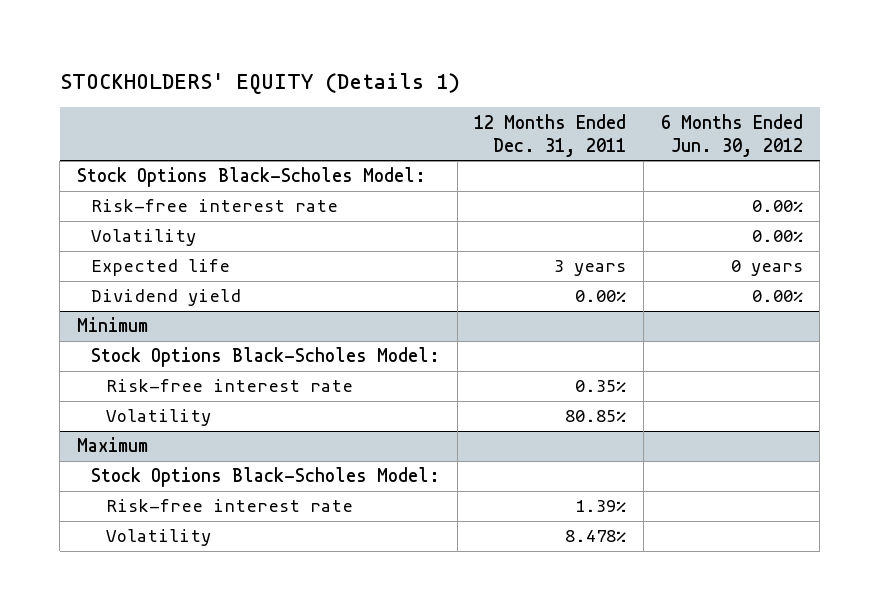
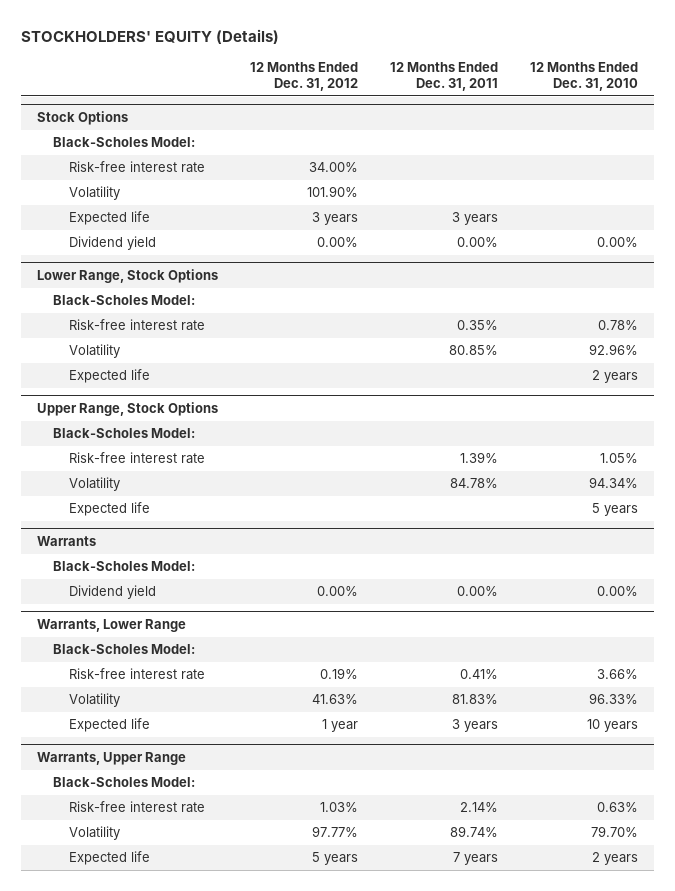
[59,72,460,94] STOCKHOLDERS' EQUITY (Details 1) -> [21,28,280,44] STOCKHOLDERS' EQUITY (Details)
[660,113,803,157] 6 Months Ended Jun. 30, 2012 -> none
none -> [250,62,359,92] 12 Months Ended Dec. 31, 2012
none -> [529,62,638,92] 12 Months Ended Dec. 31, 2010
none -> [37,111,129,126] Stock Options
[76,167,426,188] Stock Options Black-Scholes Model: -> [53,137,196,148] Black-Scholes Model:
[76,317,148,333] Minimum -> none
none -> [37,269,219,284] Lower Range, Stock Options
[91,347,441,368] Stock Options Black-Scholes Model: -> [53,295,196,306] Black-Scholes Model:
[76,437,148,453] Maximum -> none
none -> [69,369,151,384] Expected life
none -> [37,402,219,417] Upper Range, Stock Options
[91,467,441,488] Stock Options Black-Scholes Model: -> [53,428,196,439] Black-Scholes Model:
[565,530,627,543] 8.478% -> [449,478,498,489] 84.78%
none -> [69,502,151,517] Expected life
none -> [37,536,97,547] Warrants
none -> [53,561,196,572] Black-Scholes Model:
none -> [69,585,157,600] Dividend yield
none -> [37,619,187,633] Warrants, Lower Range
none -> [53,644,196,655] Black-Scholes Model:
none -> [69,668,206,681] Risk-free interest rate
none -> [69,693,121,708] Volatility
none -> [69,718,151,733] Expected life
none -> [37,752,187,766] Warrants, Upper Range
none -> [53,777,196,788] Black-Scholes Model:
none -> [69,801,206,814] Risk-free interest rate
none -> [69,826,121,841] Volatility
none -> [69,851,151,866] Expected life

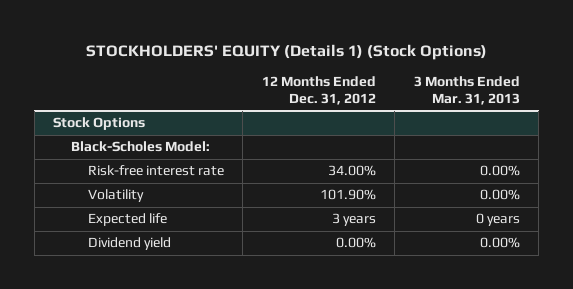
[21,28,280,44] STOCKHOLDERS' EQUITY (Details) -> [85,43,487,60] STOCKHOLDERS' EQUITY (Details 1) (Stock Options)
[389,62,498,92] 12 Months Ended Dec. 31, 2011 -> none
[529,62,638,92] 12 Months Ended Dec. 31, 2010 -> none
none -> [413,75,520,105] 3 Months Ended Mar. 31, 2013
[37,269,219,284] Lower Range, Stock Options -> none
[53,295,196,306] Black-Scholes Model: -> none
[69,319,206,332] Risk-free interest rate -> none
[69,344,121,359] Volatility -> none
[69,369,151,384] Expected life -> none
[37,402,219,417] Upper Range, Stock Options -> none
[53,428,196,439] Black-Scholes Model: -> none
[69,452,206,465] Risk-free interest rate -> none
[69,477,121,492] Volatility -> none
[69,502,151,517] Expected life -> none
[37,536,97,547] Warrants -> none
[53,561,196,572] Black-Scholes Model: -> none
[69,585,157,600] Dividend yield -> none
[37,619,187,633] Warrants, Lower Range -> none
[53,644,196,655] Black-Scholes Model: -> none
[69,668,206,681] Risk-free interest rate -> none
[69,693,121,708] Volatility -> none
[69,718,151,733] Expected life -> none
[37,752,187,766] Warrants, Upper Range -> none
[53,777,196,788] Black-Scholes Model: -> none
[69,801,206,814] Risk-free interest rate -> none
[69,826,121,841] Volatility -> none
[69,851,151,866] Expected life -> none

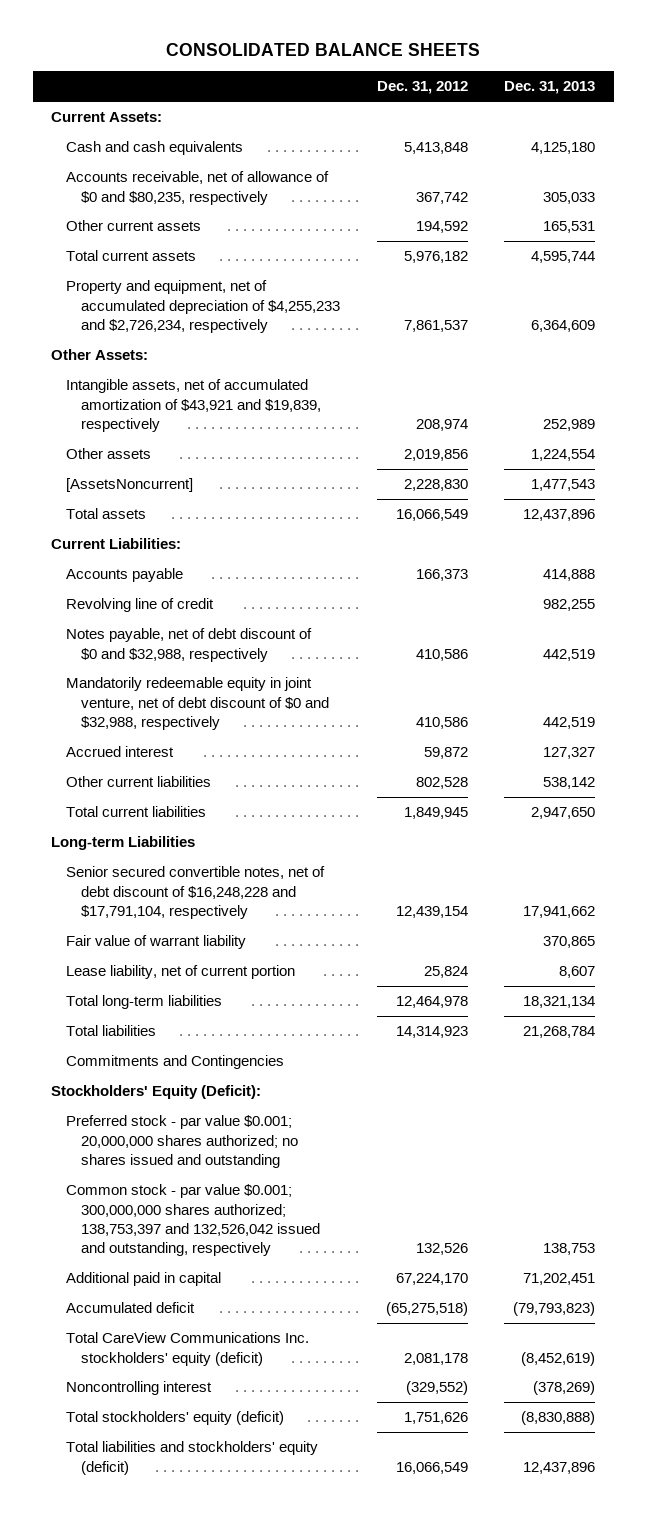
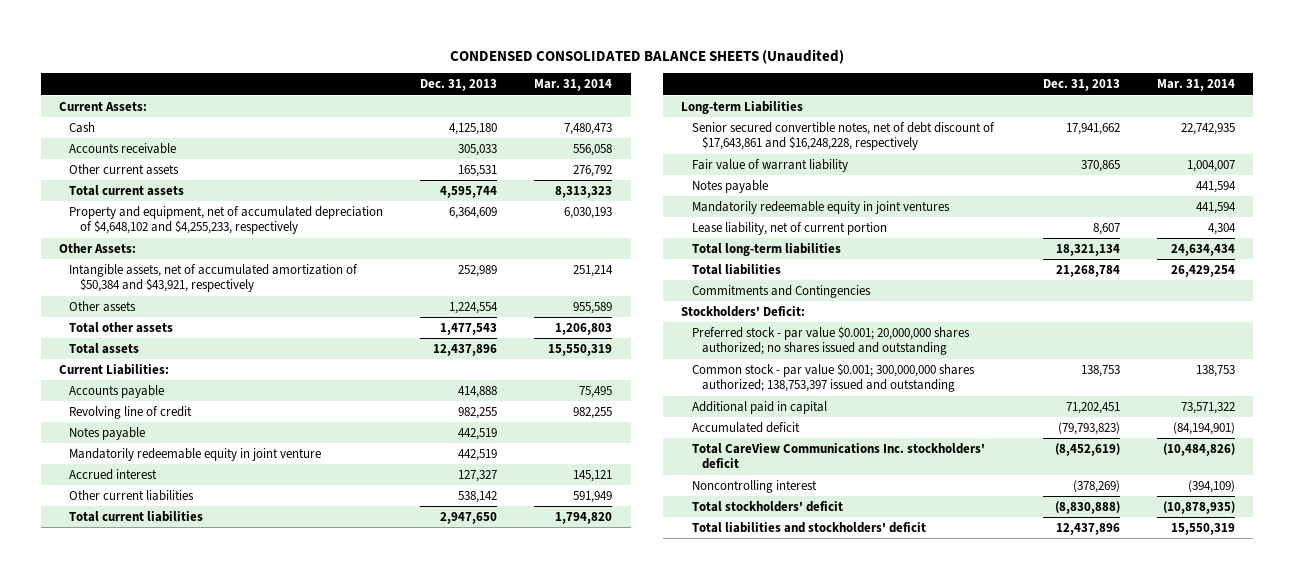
[166,42,481,56] CONSOLIDATED BALANCE SHEETS -> [449,48,844,64] CONDENSED CONSOLIDATED BALANCE SHEETS (Unaudited)
[376,81,468,95] Dec. 31, 2012 -> none
none -> [534,79,613,92] Mar. 31, 2014
[66,141,244,156] Cash and cash equivalents -> [69,121,96,133] Cash
[66,171,330,205] Accounts receivable, net of allowance of $0 and $80,235, respectively -> [69,142,177,154] Accounts receivable
[66,280,341,334] Property and equipment, net of accumulated depreciation of $4,255,233 and $2,726,234, respectively -> [69,205,384,235] Property and equipment, net of accumulated depreciation of $4,648,102 and $4,255,233, respectively
[66,379,322,433] Intangible assets, net of accumulated amortization of $43,921 and $19,839, respectively -> [69,263,359,293] Intangible assets, net of accumulated amortization of $50,384 and $43,921, respectively
[66,478,194,493] [AssetsNoncurrent] -> [69,321,174,333] Total other assets
[66,628,313,662] Notes payable, net of debt discount of $0 and $32,988, respectively -> [69,426,146,440] Notes payable
[66,677,330,731] Mandatorily redeemable equity in joint venture, net of debt discount of $0 and $32,988, respectively -> [69,447,322,461] Mandatorily redeemable equity in joint venture
[66,866,326,920] Senior secured convertible notes, net of debt discount of $16,248,228 and $17,791,104, respectively -> [691,121,995,151] Senior secured convertible notes, net of debt discount of $17,643,861 and $16,248,228, respectively
none -> [691,179,768,193] Notes payable
none -> [691,200,950,214] Mandatorily redeemable equity in joint ventures
[50,1085,261,1100] Stockholders' Equity (Deficit): -> [681,305,806,317] Stockholders' Deficit:
[66,1184,321,1257] Common stock - par value $0.001; 300,000,000 shares authorized; 138,753,397 and 132,526,042 issued and outstanding, respectively -> [691,362,975,393] Common stock - par value $0.001; 300,000,000 shares authorized; 138,753,397 issued and outstanding
[66,1332,310,1366] Total CareView Communications Inc. stockholders' equity (deficit) -> [691,442,985,470] Total CareView Communications Inc. stockholders' deficit
[66,1411,285,1426] Total stockholders' equity (deficit) -> [691,500,843,512] Total stockholders' deficit
[66,1441,319,1475] Total liabilities and stockholders' equity (deficit) -> [691,521,926,533] Total liabilities and stockholders' deficit

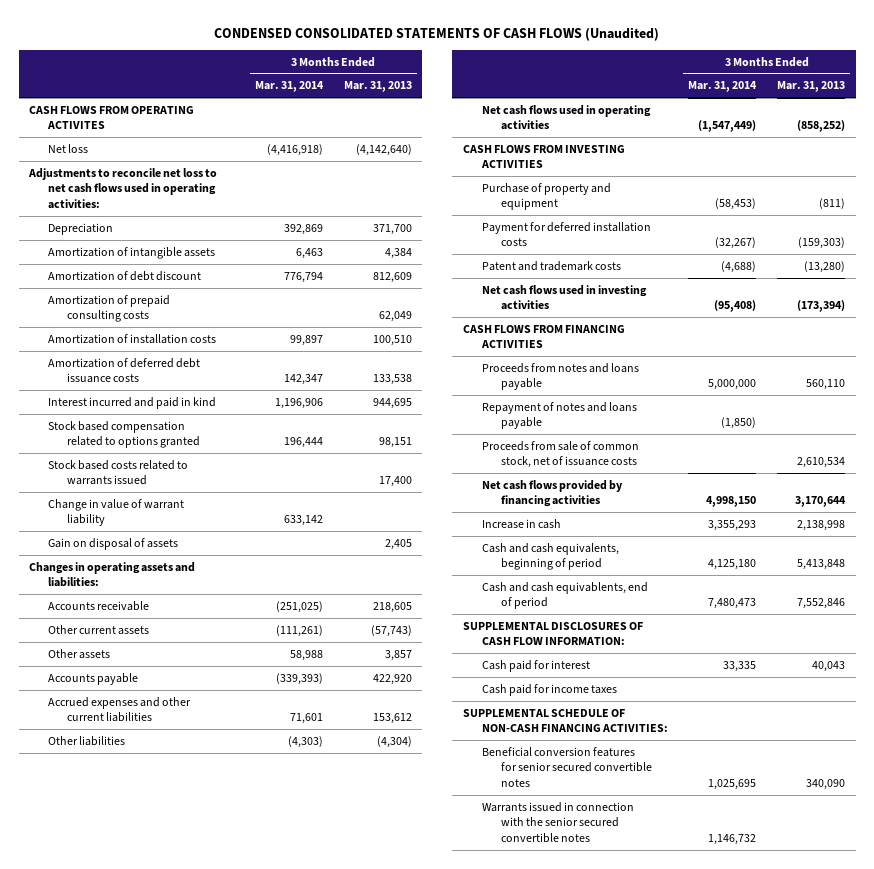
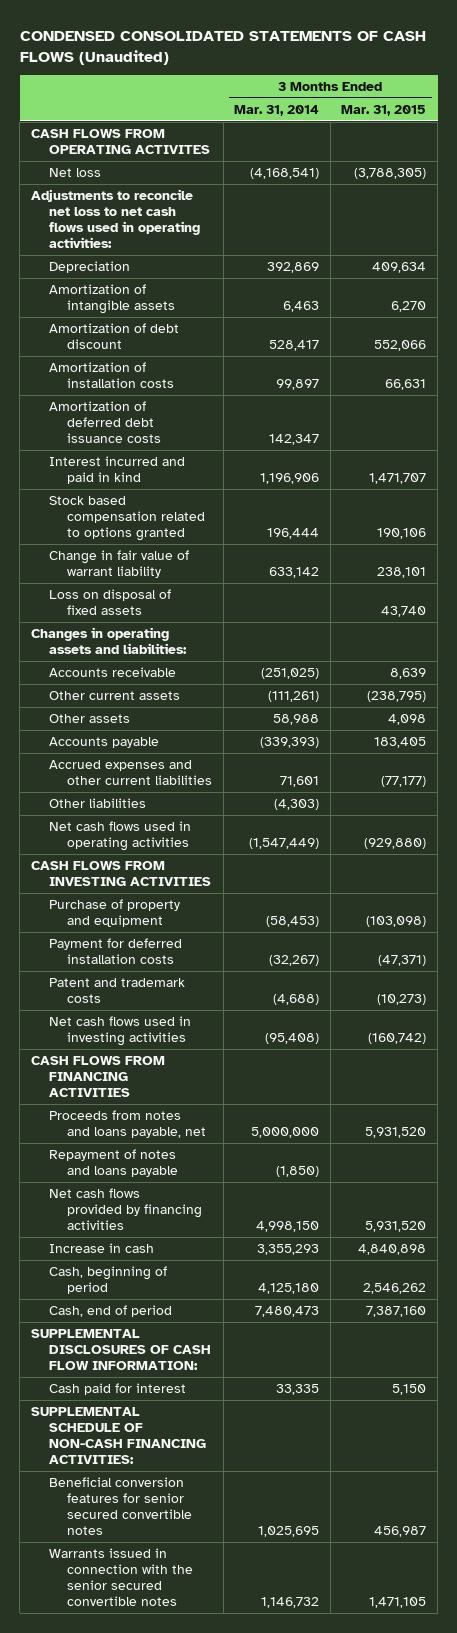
[343,81,412,93] Mar. 31, 2013 -> none
none -> [341,104,427,116] Mar. 31, 2015
[266,143,323,156] (4,416,918) -> [250,167,320,179] (4,168,541)
[48,294,171,323] Amortization of prepaid consulting costs -> none
[283,271,323,283] 776,794 -> [269,340,320,352] 528,417
[48,459,189,486] Stock based costs related to warrants issued -> none
[48,498,185,527] Change in value of warrant liability -> [48,549,189,579] Change in fair value of warrant liability
[48,537,179,550] Gain on disposal of assets -> [48,588,171,616] Loss on disposal of fixed assets
[481,362,639,391] Proceeds from notes and loans payable -> [48,1109,206,1139] Proceeds from notes and loans payable, net
[481,440,639,469] Proceeds from sale of common stock, net of issuance costs -> none
[481,542,619,571] Cash and cash equivalents, beginning of period -> [48,1265,167,1295] Cash, beginning of period
[481,581,648,610] Cash and cash equivablents, end of period -> [48,1304,172,1317] Cash, end of period
[481,683,617,696] Cash paid for income taxes -> none

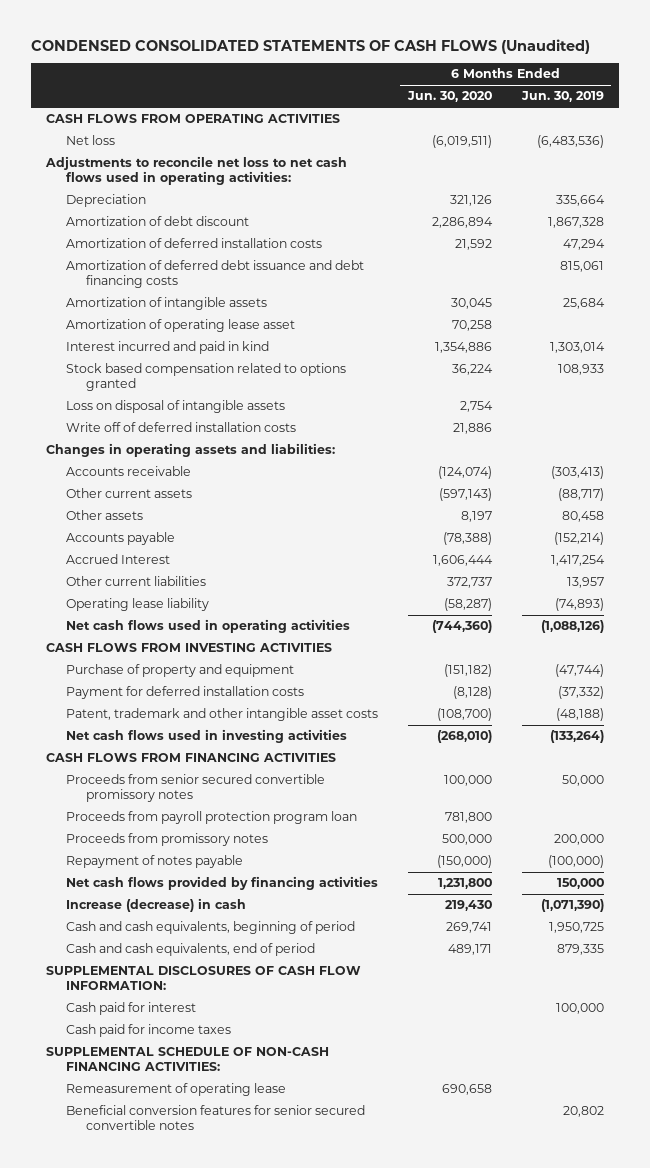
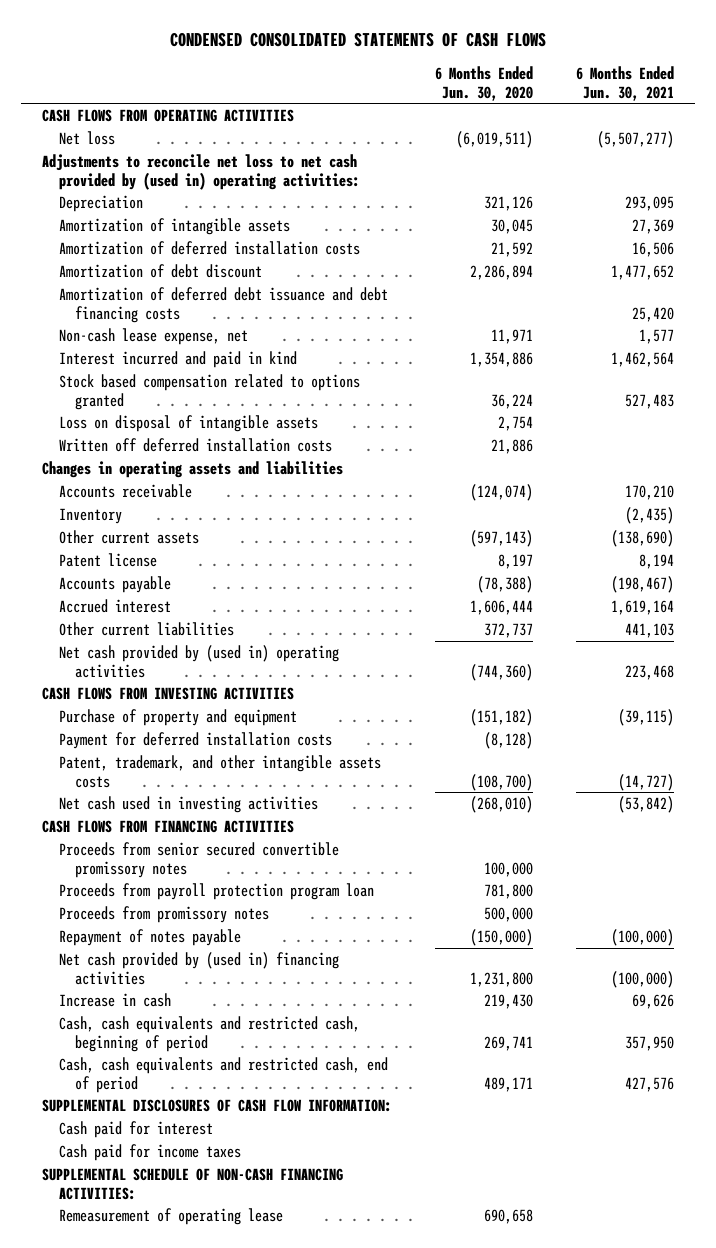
[31,38,591,54] CONDENSED CONSOLIDATED STATEMENTS OF CASH FLOWS (Unaudited) -> [170,32,547,48] CONDENSED CONSOLIDATED STATEMENTS OF CASH FLOWS
[520,91,604,103] Jun. 30, 2019 -> none
none -> [575,66,674,101] 6 Months Ended Jun. 30, 2021
[45,156,348,186] Adjustments to reconcile net loss to net cash flows used in operating activities: -> [42,153,360,190] Adjustments to reconcile net loss to net cash provided by (used in) operating activities:
[65,297,267,311] Amortization of intangible assets -> [58,217,290,235] Amortization of intangible assets
[65,216,249,227] Amortization of debt discount -> [58,263,262,278] Amortization of debt discount
[65,319,295,333] Amortization of operating lease asset -> none
none -> [58,327,248,345] Non-cash lease expense, net
[65,422,296,433] Write off of deferred installation costs -> [58,437,332,452] Written off deferred installation costs
[46,443,336,458] Changes in operating assets and liabilities: -> [42,460,344,478] Changes in operating assets and liabilities
none -> [58,507,122,524] Inventory
[65,510,143,521] Other assets -> [58,552,157,567] Patent license
[65,554,170,565] Accrued Interest -> [58,598,171,613] Accrued interest
[65,598,209,612] Operating lease liability -> none
[65,619,350,634] Net cash flows used in operating activities -> [58,644,339,678] Net cash provided by (used in) operating activities
[65,708,378,722] Patent, trademark and other intangible asset costs -> [58,754,381,788] Patent, trademark, and other intangible assets costs
[65,729,347,744] Net cash flows used in investing activities -> [58,795,318,813] Net cash used in investing activities
[65,876,378,891] Net cash flows provided by financing activities -> [58,951,339,985] Net cash provided by (used in) financing activities
[65,898,246,913] Increase (decrease) in cash -> [58,992,171,1007] Increase in cash
[65,921,355,935] Cash and cash equivalents, beginning of period -> [58,1015,360,1052] Cash, cash equivalents and restricted cash, beginning of period
[65,943,315,957] Cash and cash equivalents, end of period -> [58,1056,388,1093] Cash, cash equivalents and restricted cash, end of period
[65,1105,365,1131] Beneficial conversion features for senior secured convertible notes -> none

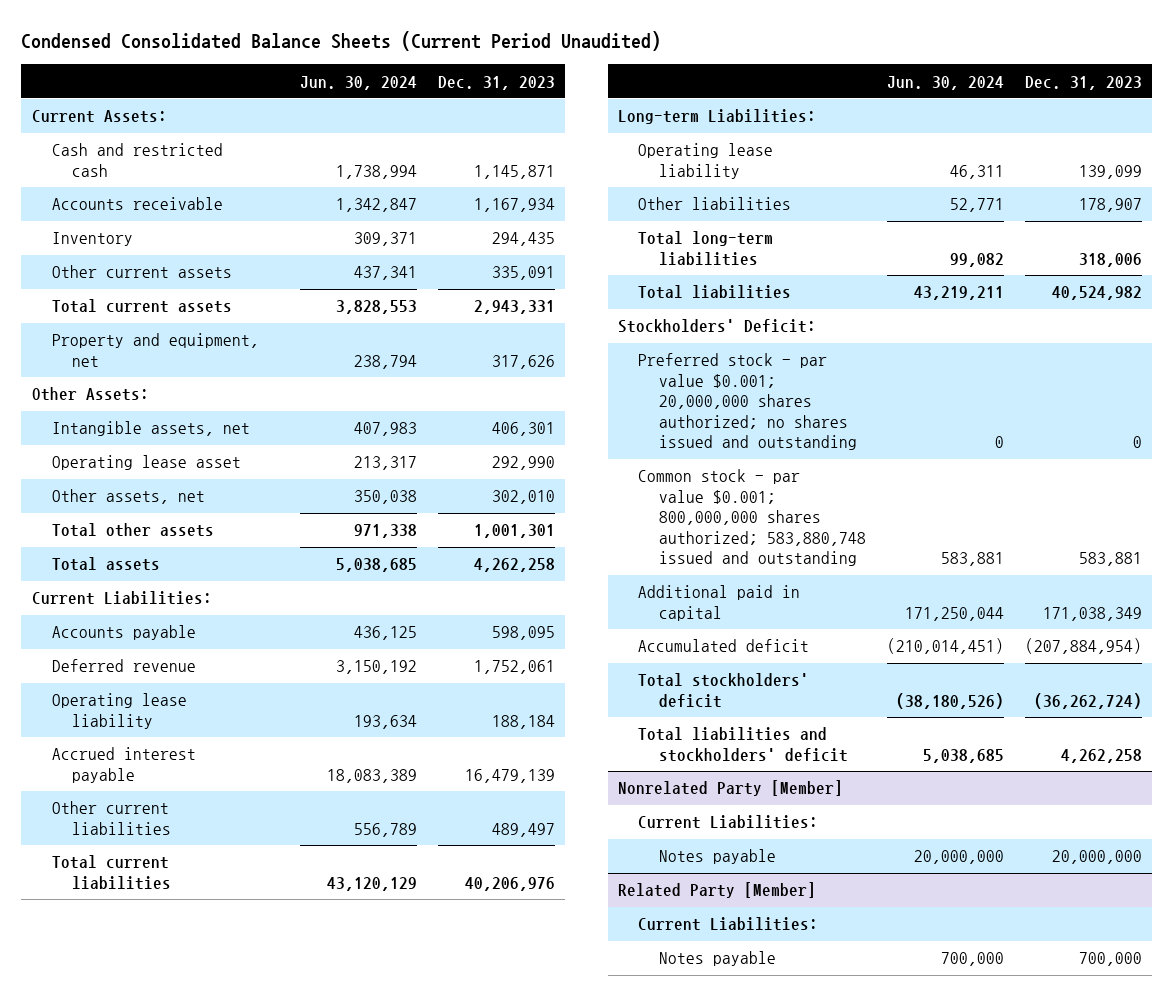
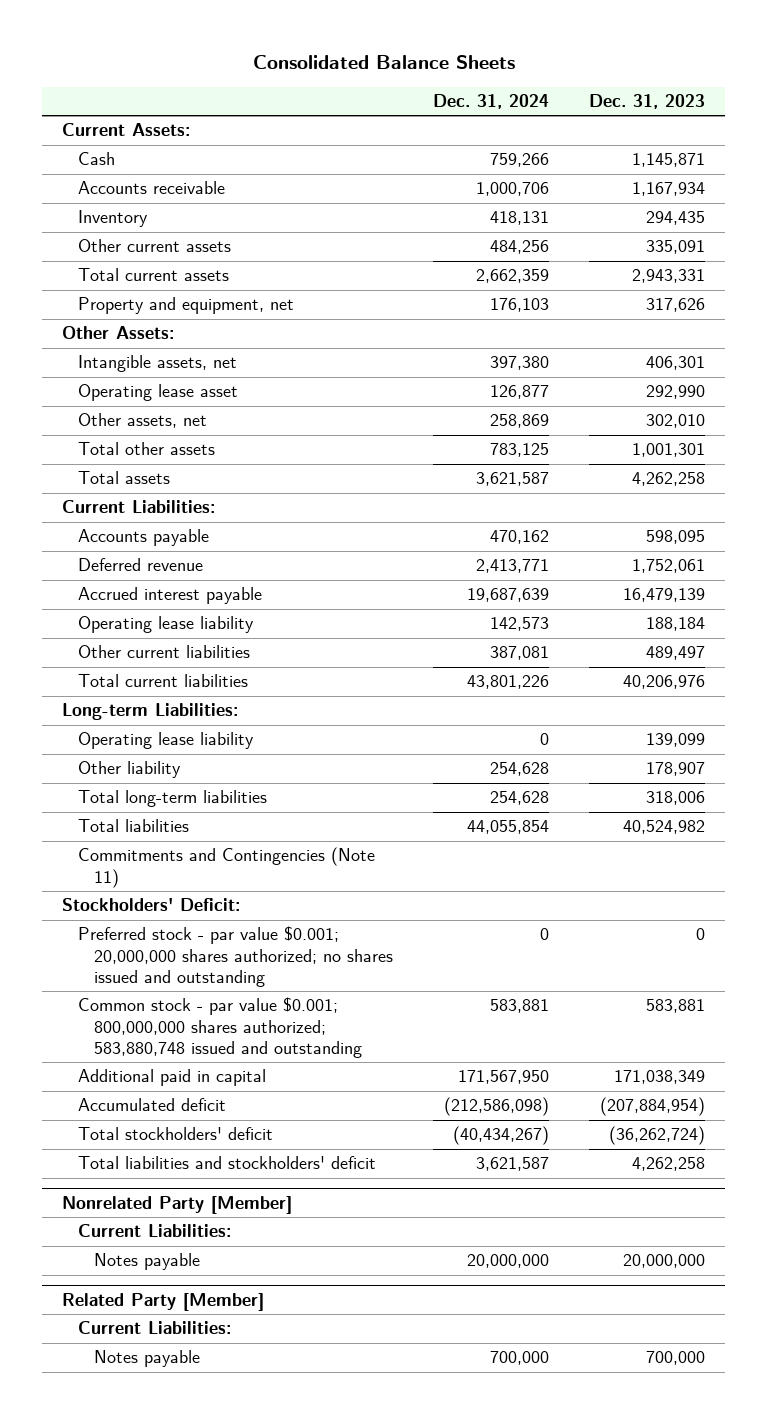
[21,31,662,52] Condensed Consolidated Balance Sheets (Current Period Unaudited) -> [252,55,515,70] Consolidated Balance Sheets
[299,75,417,90] Jun. 30, 2024 -> none
none -> [433,94,550,110] Dec. 31, 2024
[51,143,223,177] Cash and restricted cash -> [78,152,116,166] Cash
[51,693,187,729] Operating lease liability -> [78,616,255,634] Operating lease liability
[638,197,792,211] Other liabilities -> [78,761,182,779] Other liability
none -> [78,847,376,888] Commitments and Contingencies (Note 11)

